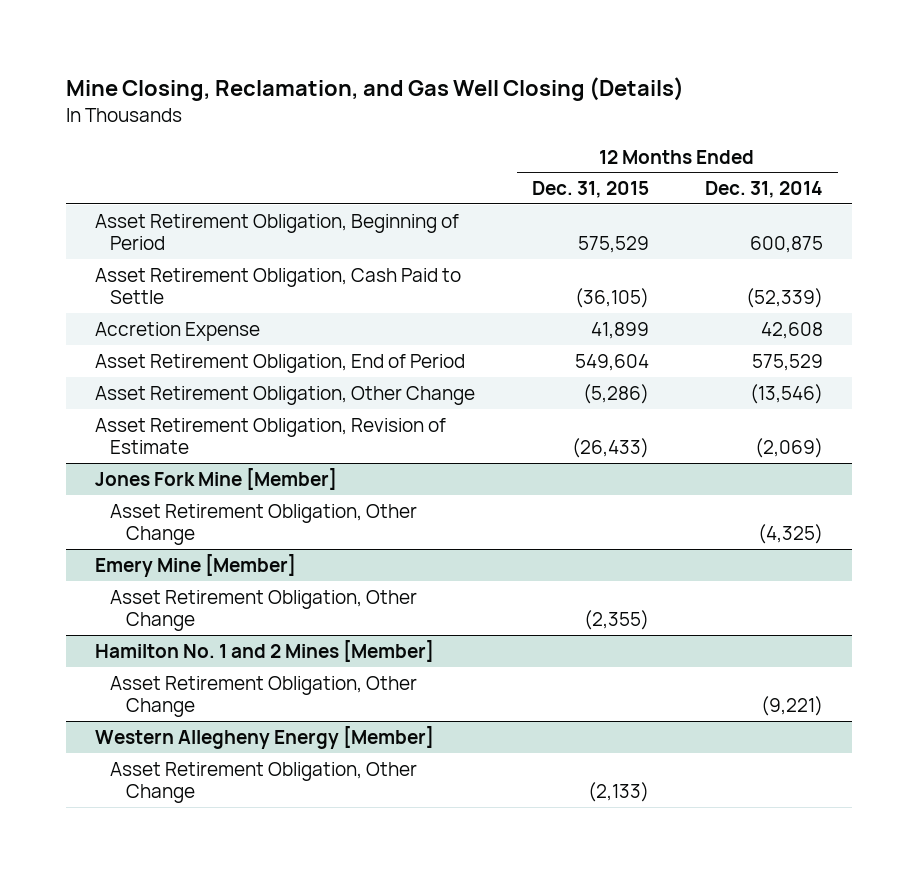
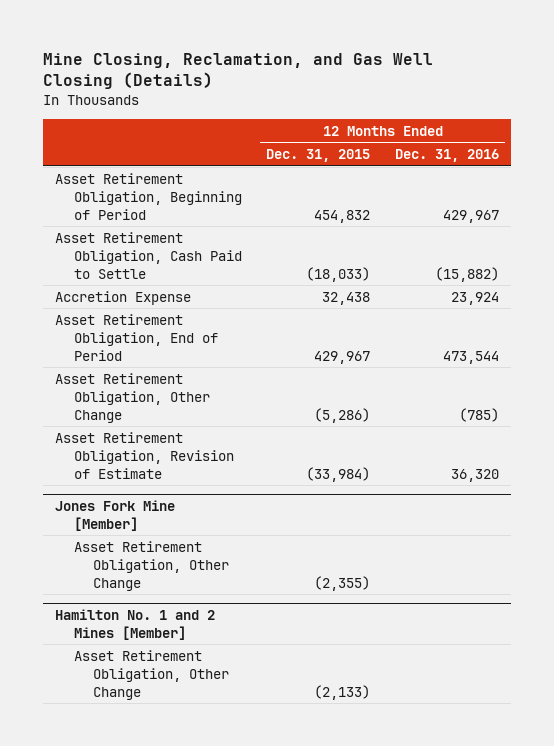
[705,181,824,199] Dec. 31, 2014 -> none
none -> [394,149,499,163] Dec. 31, 2016
[577,235,649,253] 575,529 -> [314,209,371,223] 454,832
[574,287,649,308] (36,105) -> [306,266,371,282] (18,033)
[590,321,649,339] 41,899 -> [322,291,371,305] 32,438
[574,353,649,371] 549,604 -> [314,350,371,364] 429,967
[571,437,649,458] (26,433) -> [306,466,371,482] (33,984)
[110,503,418,545] Asset Retirement Obligation, Other Change -> none
[94,553,296,577] Emery Mine [Member] -> none
[110,675,418,717] Asset Retirement Obligation, Other Change -> none
[94,725,434,749] Western Allegheny Energy [Member] -> none

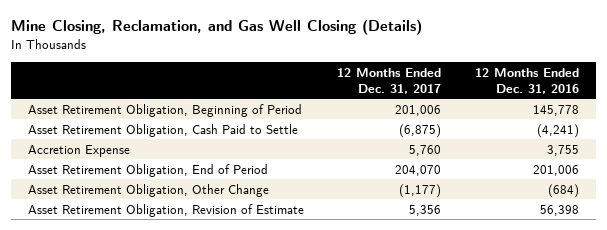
[266,149,371,163] Dec. 31, 2015 -> none
none -> [337,67,442,94] 12 Months Ended Dec. 31, 2017
[54,499,175,531] Jones Fork Mine [Member] -> none
[74,540,230,591] Asset Retirement Obligation, Other Change -> none
[54,608,215,640] Hamilton No. 1 and 2 Mines [Member] -> none
[74,649,230,700] Asset Retirement Obligation, Other Change -> none
[442,209,499,223] 429,967 -> [533,104,580,116] 145,778
[434,266,499,282] (15,882) -> [537,123,580,138] (4,241)
[450,291,499,305] 23,924 -> [547,144,580,156] 3,755
[442,350,499,364] 473,544 -> [533,164,580,176] 201,006
[458,407,499,422] (785) -> [548,183,580,198] (684)
[450,468,499,482] 36,320 -> [540,204,580,216] 56,398

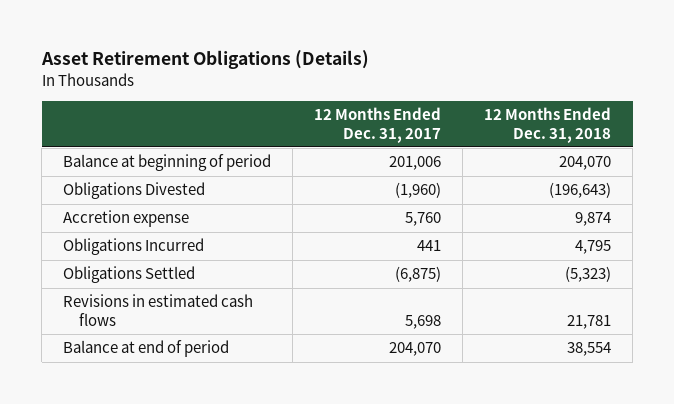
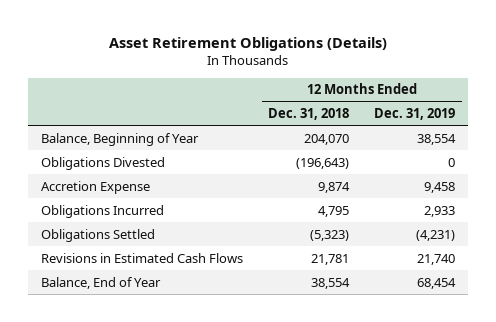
[314,107,442,143] 12 Months Ended Dec. 31, 2017 -> none
none -> [374,108,456,121] Dec. 31, 2019
[63,154,272,172] Balance at beginning of period -> [40,132,199,146] Balance, Beginning of Year
[63,210,190,228] Accretion expense -> [40,180,150,194] Accretion Expense
[63,294,254,326] Revisions in estimated cash flows -> [40,252,243,263] Revisions in Estimated Cash Flows
[63,340,230,358] Balance at end of period -> [40,276,161,289] Balance, End of Year

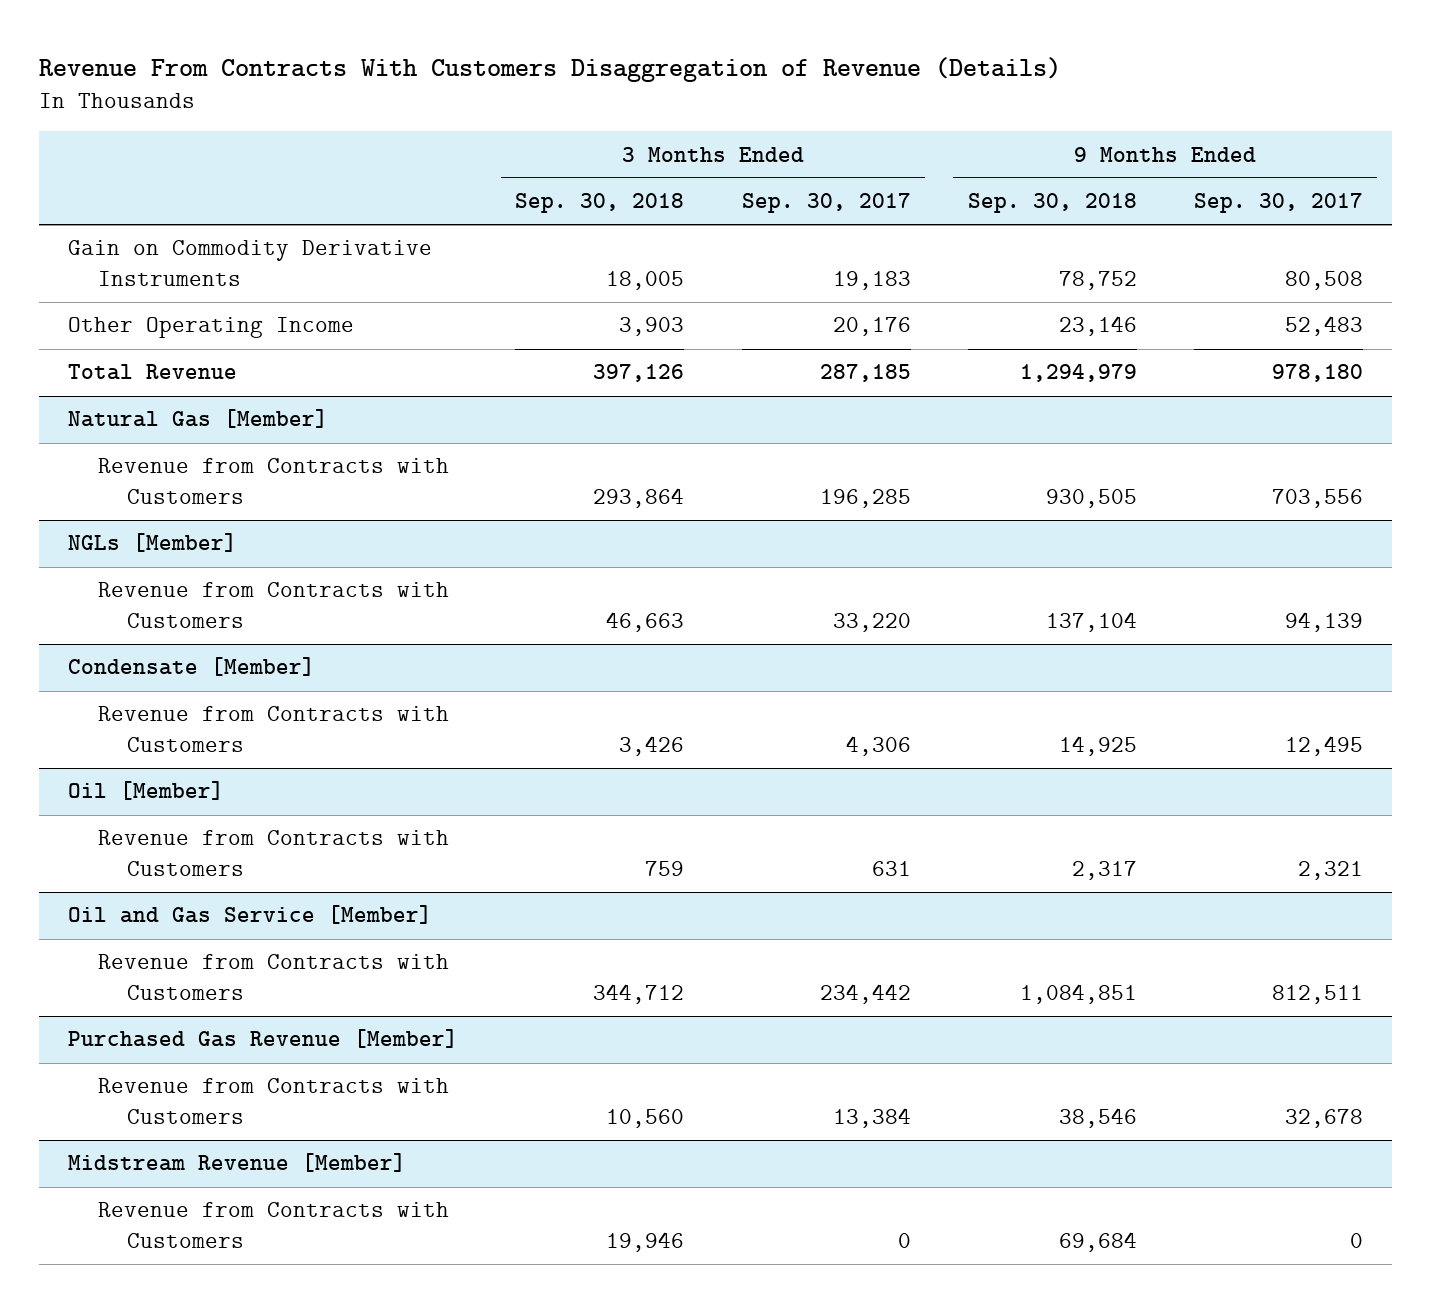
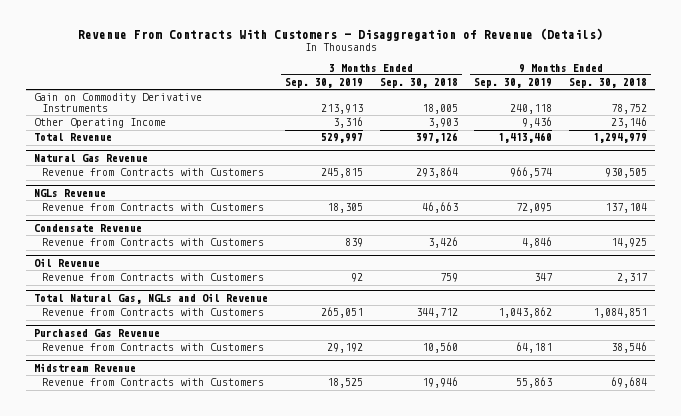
[39,56,1062,82] Revenue From Contracts With Customers Disaggregation of Revenue (Details) -> [77,28,603,42] Revenue From Contracts With Customers - Disaggregation of Revenue (Details)
[741,193,911,214] Sep. 30, 2017 -> none
[1194,193,1364,214] Sep. 30, 2017 -> none
none -> [284,78,363,89] Sep. 30, 2019
none -> [474,78,553,89] Sep. 30, 2019
[67,409,328,429] Natural Gas [Member] -> [34,153,149,162] Natural Gas Revenue
[67,533,237,553] NGLs [Member] -> [34,188,107,197] NGLs Revenue
[67,657,315,677] Condensate [Member] -> [34,223,143,232] Condensate Revenue
[67,781,224,801] Oil [Member] -> [34,257,101,267] Oil Revenue
[67,905,432,925] Oil and Gas Service [Member] -> [34,292,269,304] Total Natural Gas, NGLs and Oil Revenue
[67,1029,458,1049] Purchased Gas Revenue [Member] -> [34,328,161,337] Purchased Gas Revenue
[67,1153,406,1173] Midstream Revenue [Member] -> [34,362,137,372] Midstream Revenue

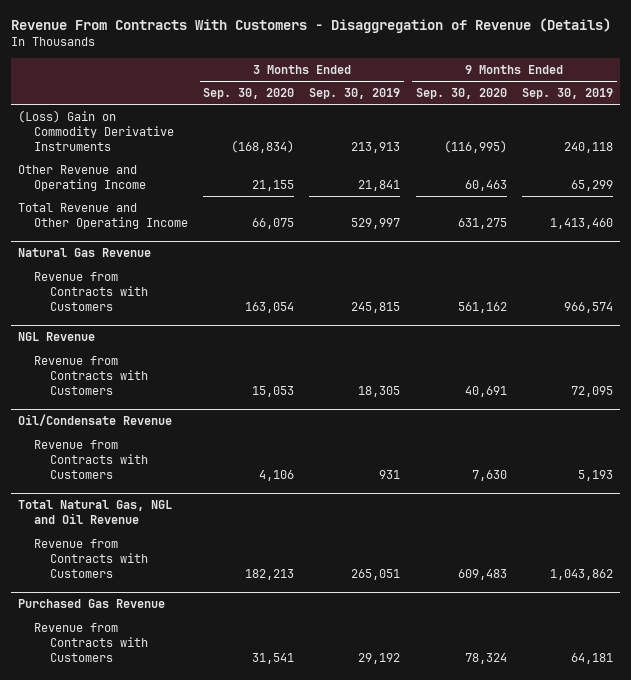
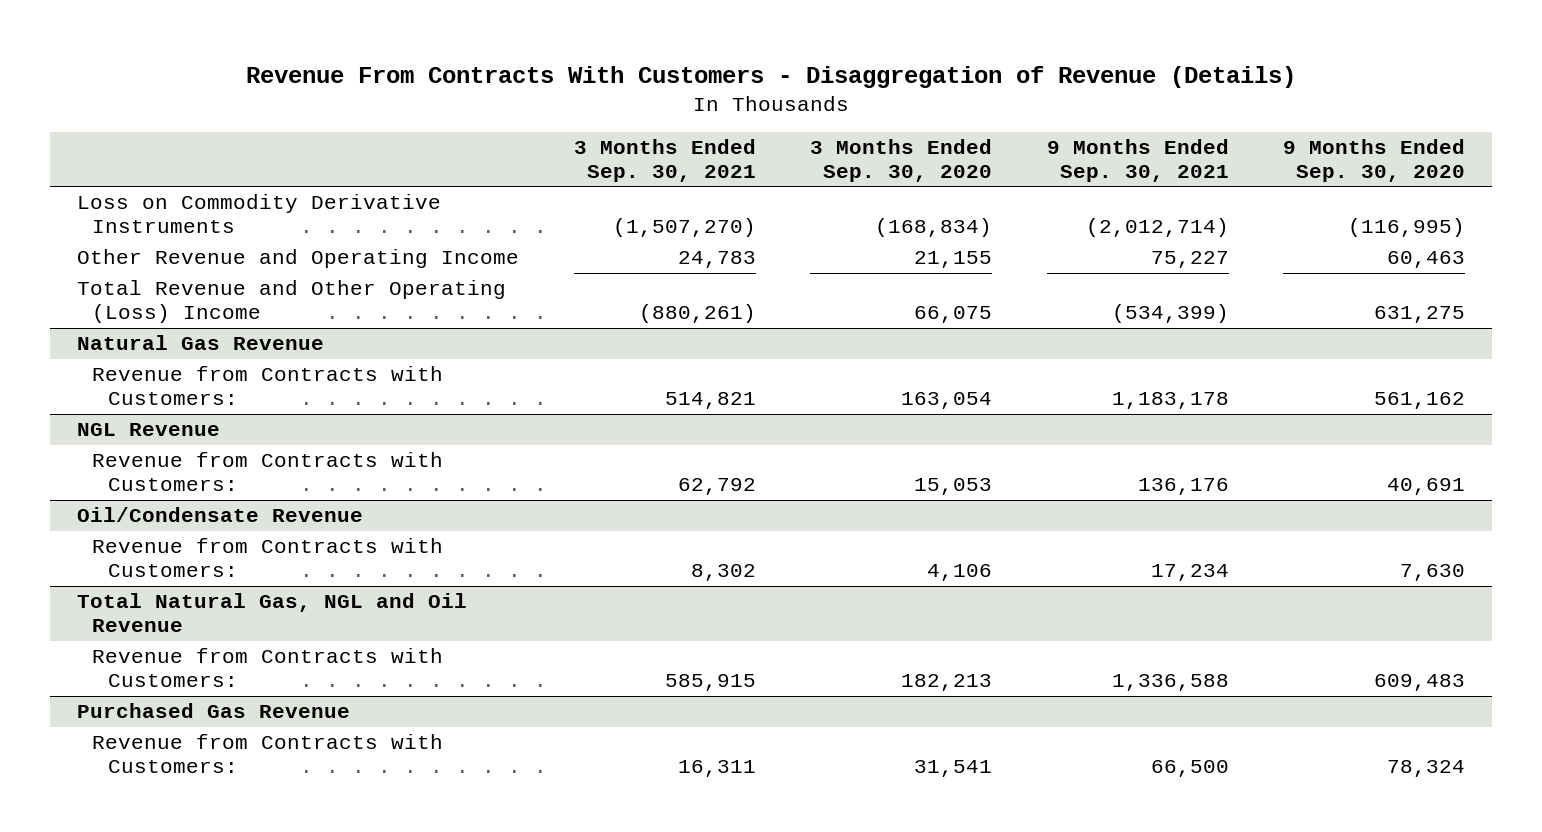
[309,88,401,100] Sep. 30, 2019 -> none
[521,88,613,100] Sep. 30, 2019 -> none
none -> [573,138,756,182] 3 Months Ended Sep. 30, 2021
none -> [1046,138,1229,182] 9 Months Ended Sep. 30, 2021
[18,110,175,151] (Loss) Gain on Commodity Derivative Instruments -> [77,194,442,234] Loss on Commodity Derivative Instruments
[18,203,189,229] Total Revenue and Other Operating Income -> [77,280,507,324] Total Revenue and Other Operating (Loss) Income
[34,272,148,311] Revenue from Contracts with Customers -> [92,366,444,406] Revenue from Contracts with Customers:
[34,356,148,395] Revenue from Contracts with Customers -> [92,452,444,492] Revenue from Contracts with Customers:
[34,440,148,479] Revenue from Contracts with Customers -> [92,538,444,578] Revenue from Contracts with Customers:
[34,539,148,578] Revenue from Contracts with Customers -> [92,648,444,688] Revenue from Contracts with Customers:
[34,623,148,662] Revenue from Contracts with Customers -> [92,734,444,774] Revenue from Contracts with Customers:

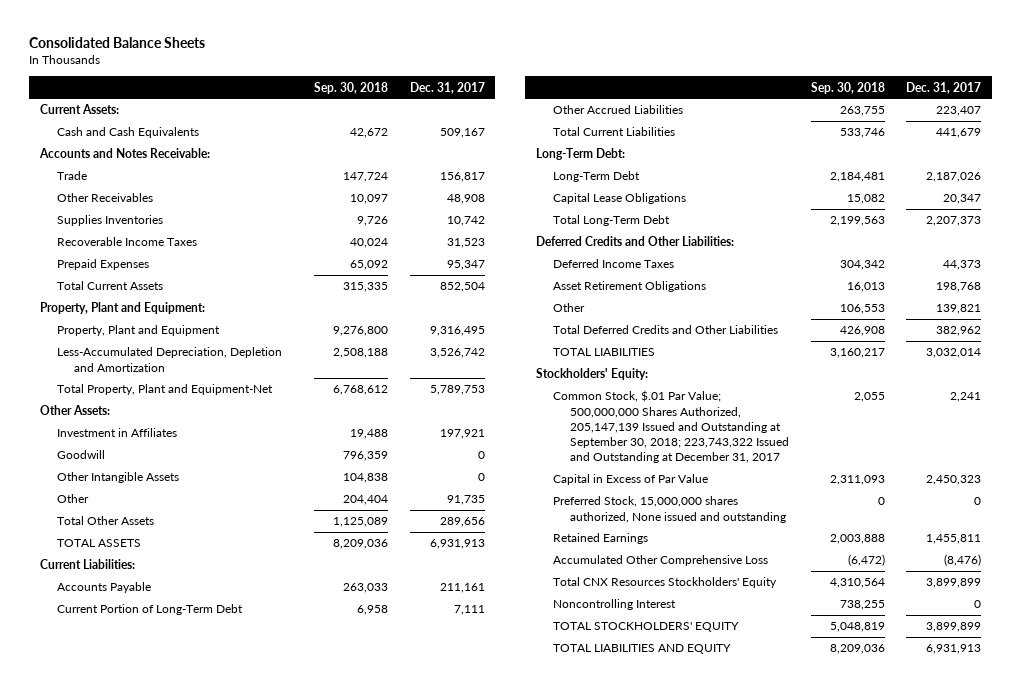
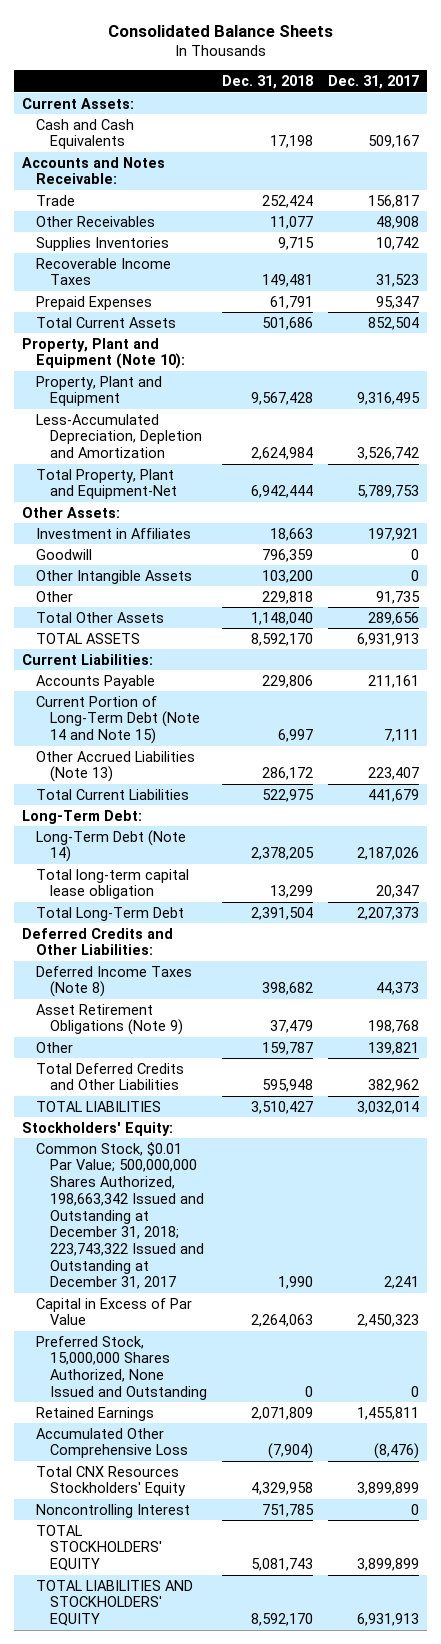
[314,81,389,94] Sep. 30, 2018 -> none
none -> [222,75,314,90] Dec. 31, 2018
[39,302,205,315] Property, Plant and Equipment: -> [21,337,185,370] Property, Plant and Equipment (Note 10):
[56,604,243,616] Current Portion of Long-Term Debt -> [35,695,201,745] Current Portion of Long-Term Debt (Note 14 and Note 15)
[553,105,684,115] Other Accrued Liabilities -> [35,750,195,783] Other Accrued Liabilities (Note 13)
[553,171,641,183] Long-Term Debt -> [35,829,186,863] Long-Term Debt (Note 14)
[553,193,687,205] Capital Lease Obligations -> [35,868,189,900] Total long-term capital lease obligation
[553,259,675,269] Deferred Income Taxes -> [35,965,192,998] Deferred Income Taxes (Note 8)
[553,281,707,293] Asset Retirement Obligations -> [35,1003,184,1036] Asset Retirement Obligations (Note 9)
[553,390,790,463] Common Stock, $.01 Par Value; 500,000,000 Shares Authorized, 205,147,139 Issued and Outstanding at September 30, 2018; 223,743,322 Issued and Outstanding at December 31, 2017 -> [35,1141,205,1290] Common Stock, $0.01 Par Value; 500,000,000 Shares Authorized, 198,663,342 Issued and Outstanding at December 31, 2018; 223,743,322 Issued and Outstanding at December 31, 2017
[553,496,787,523] Preferred Stock, 15,000,000 shares authorized, None issued and outstanding -> [35,1335,208,1400] Preferred Stock, 15,000,000 Shares Authorized, None Issued and Outstanding
[553,644,732,655] TOTAL LIABILITIES AND EQUITY -> [35,1579,193,1627] TOTAL LIABILITIES AND STOCKHOLDERS' EQUITY

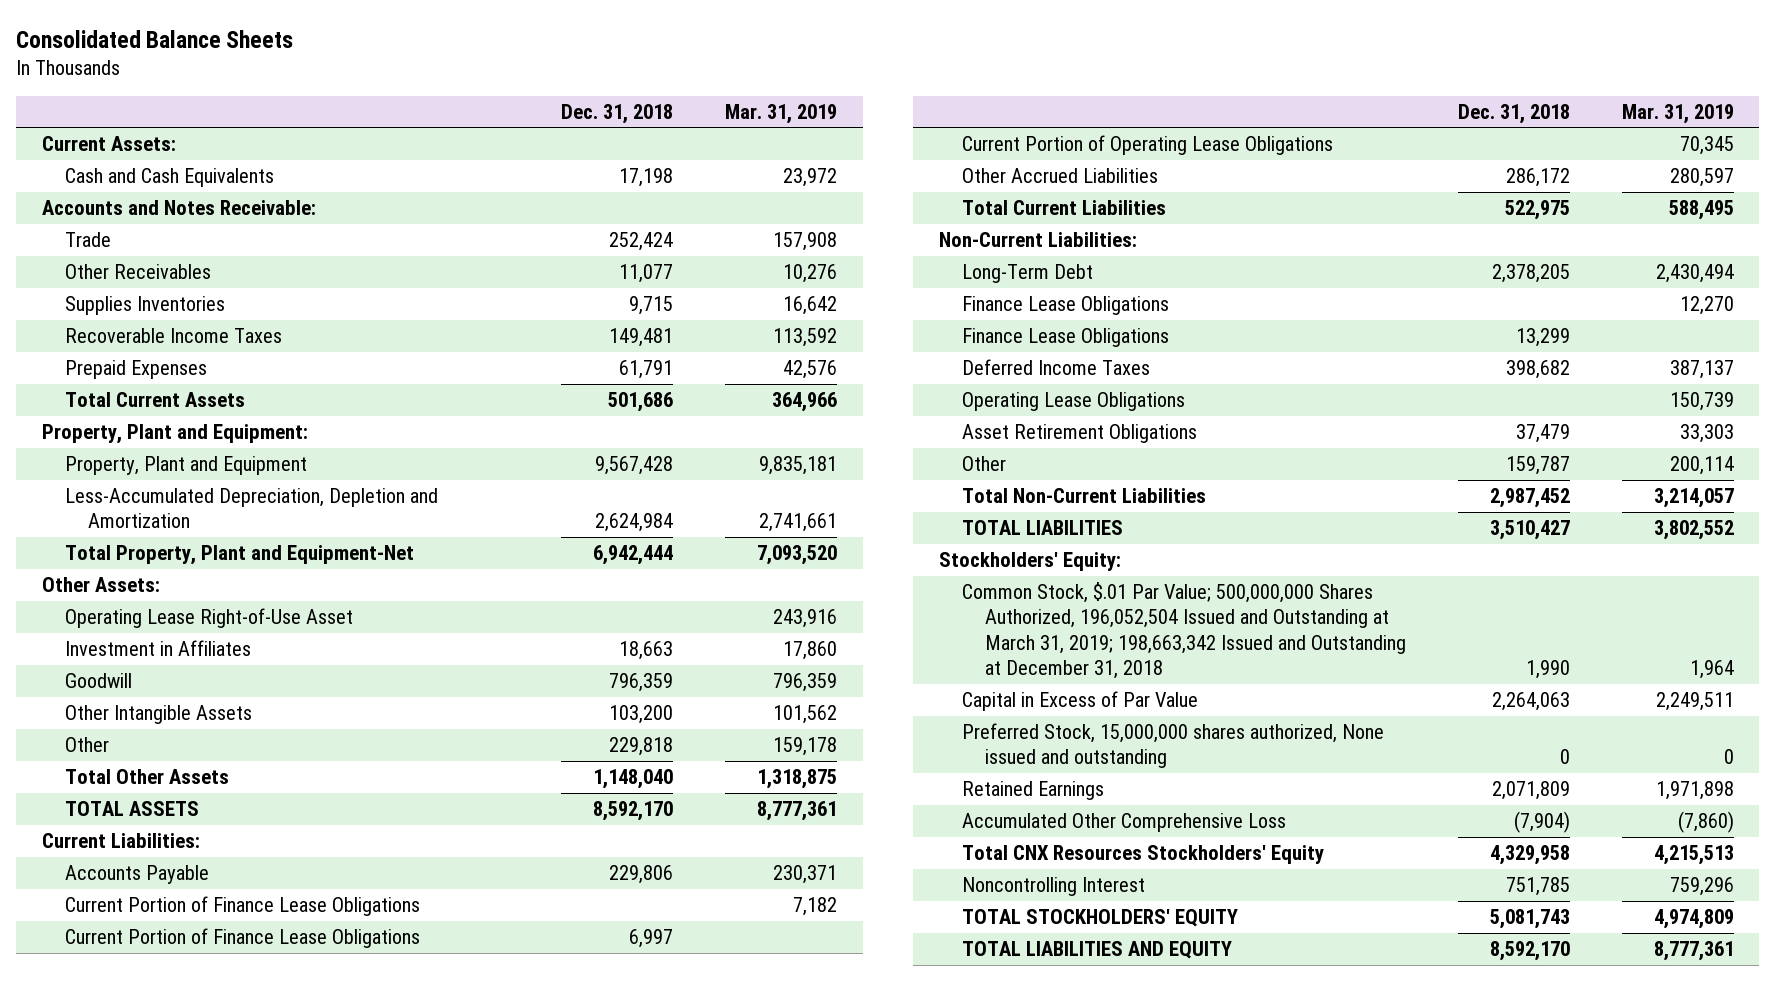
[328,75,420,90] Dec. 31, 2017 -> none
none -> [724,103,837,124] Mar. 31, 2019
[21,337,185,370] Property, Plant and Equipment (Note 10): -> [42,424,309,445] Property, Plant and Equipment:
none -> [65,608,354,629] Operating Lease Right-of-Use Asset
none -> [65,896,421,917] Current Portion of Finance Lease Obligations
[35,695,201,745] Current Portion of Long-Term Debt (Note 14 and Note 15) -> [65,928,421,949] Current Portion of Finance Lease Obligations
none -> [961,135,1333,156] Current Portion of Operating Lease Obligations
[35,750,195,783] Other Accrued Liabilities (Note 13) -> [961,168,1158,184] Other Accrued Liabilities
[35,906,184,921] Total Long-Term Debt -> none
[21,927,173,956] Deferred Credits and Other Liabilities: -> none
[21,809,142,824] Long-Term Debt: -> [939,232,1138,248] Non-Current Liabilities:
[35,829,186,863] Long-Term Debt (Note 14) -> [961,264,1093,284] Long-Term Debt
none -> [961,296,1169,316] Finance Lease Obligations
[35,868,189,900] Total long-term capital lease obligation -> [961,328,1169,348] Finance Lease Obligations
[35,965,192,998] Deferred Income Taxes (Note 8) -> [961,359,1150,376] Deferred Income Taxes
none -> [961,392,1185,412] Operating Lease Obligations
[35,1003,184,1036] Asset Retirement Obligations (Note 9) -> [961,424,1197,444] Asset Retirement Obligations
[35,1062,184,1091] Total Deferred Credits and Other Liabilities -> [961,488,1206,504] Total Non-Current Liabilities
[262,1079,314,1093] 595,948 -> [1489,488,1570,509] 2,987,452
[35,1141,205,1290] Common Stock, $0.01 Par Value; 500,000,000 Shares Authorized, 198,663,342 Issued and Outstanding at December 31, 2018; 223,743,322 Issued and Outstanding at December 31, 2017 -> [961,582,1406,679] Common Stock, $.01 Par Value; 500,000,000 Shares Authorized, 196,052,504 Issued and Outstanding at March 31, 2019; 198,663,342 Issued and Outstanding at December 31, 2018
[35,1335,208,1400] Preferred Stock, 15,000,000 Shares Authorized, None Issued and Outstanding -> [961,723,1384,769] Preferred Stock, 15,000,000 shares authorized, None issued and outstanding
[35,1579,193,1627] TOTAL LIABILITIES AND STOCKHOLDERS' EQUITY -> [961,941,1232,960] TOTAL LIABILITIES AND EQUITY

